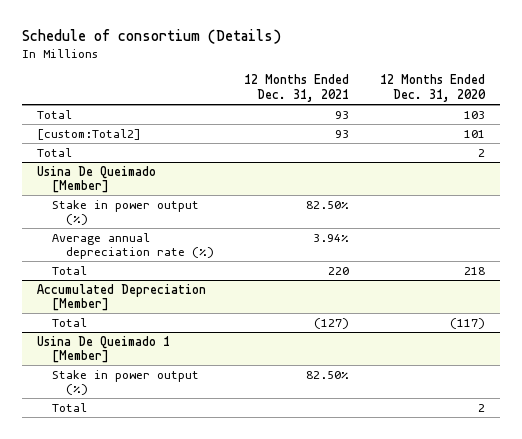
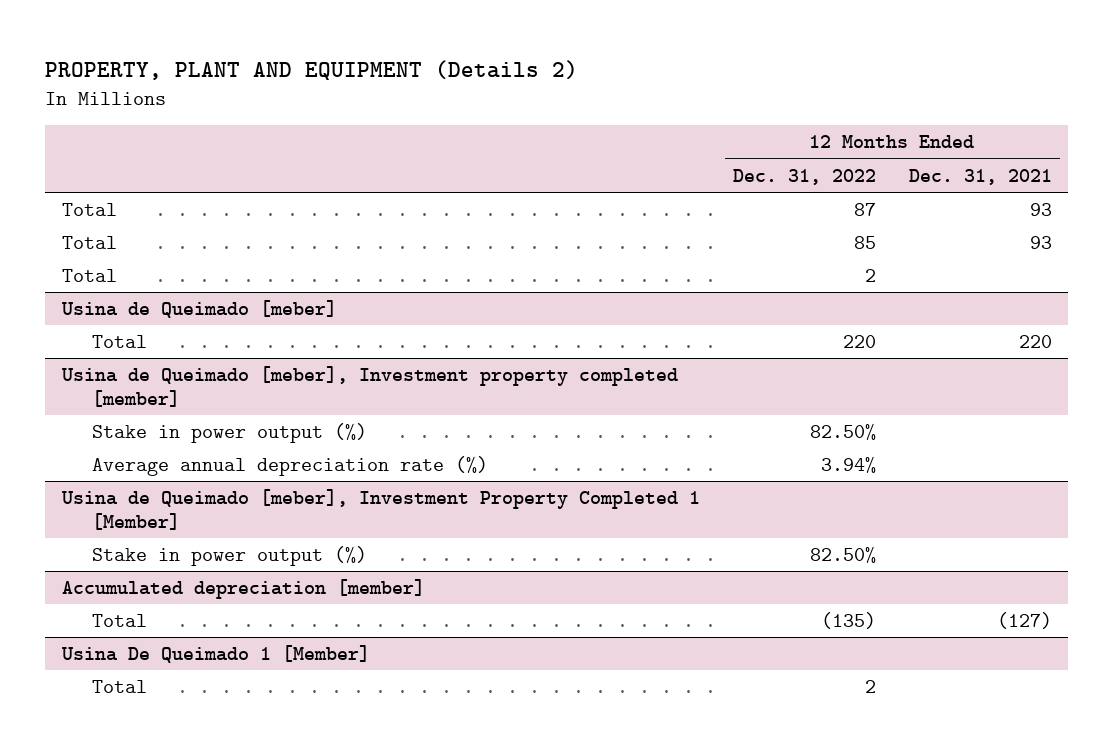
[21,29,281,45] Schedule of consortium (Details) -> [45,60,579,81] PROPERTY, PLANT AND EQUIPMENT (Details 2)
[379,74,486,103] 12 Months Ended Dec. 31, 2020 -> none
none -> [732,168,876,185] Dec. 31, 2022
[37,128,142,140] [custom:Total2] -> none
none -> [61,235,117,249] Total
[51,199,199,226] Stake in power output (%) -> none
[51,232,214,260] Average annual depreciation rate (%) -> none
[37,165,157,194] Usina De Queimado [Member] -> [60,299,337,318] Usina de Queimado [meber]
none -> [60,365,678,407] Usina de Queimado [meber], Investment property completed [member]
none -> [91,422,367,443] Stake in power output (%)
none -> [91,455,488,476] Average annual depreciation rate (%)
none -> [60,488,700,530] Usina de Queimado [meber], Investment Property Completed 1 [Member]
none -> [91,545,367,566] Stake in power output (%)
[37,283,207,312] Accumulated Depreciation [Member] -> [61,578,425,599] Accumulated depreciation [member]
[51,369,199,396] Stake in power output (%) -> none

